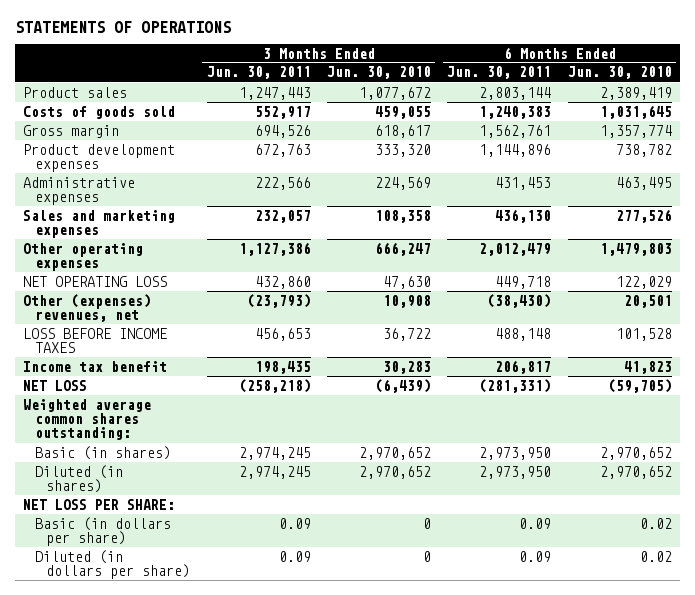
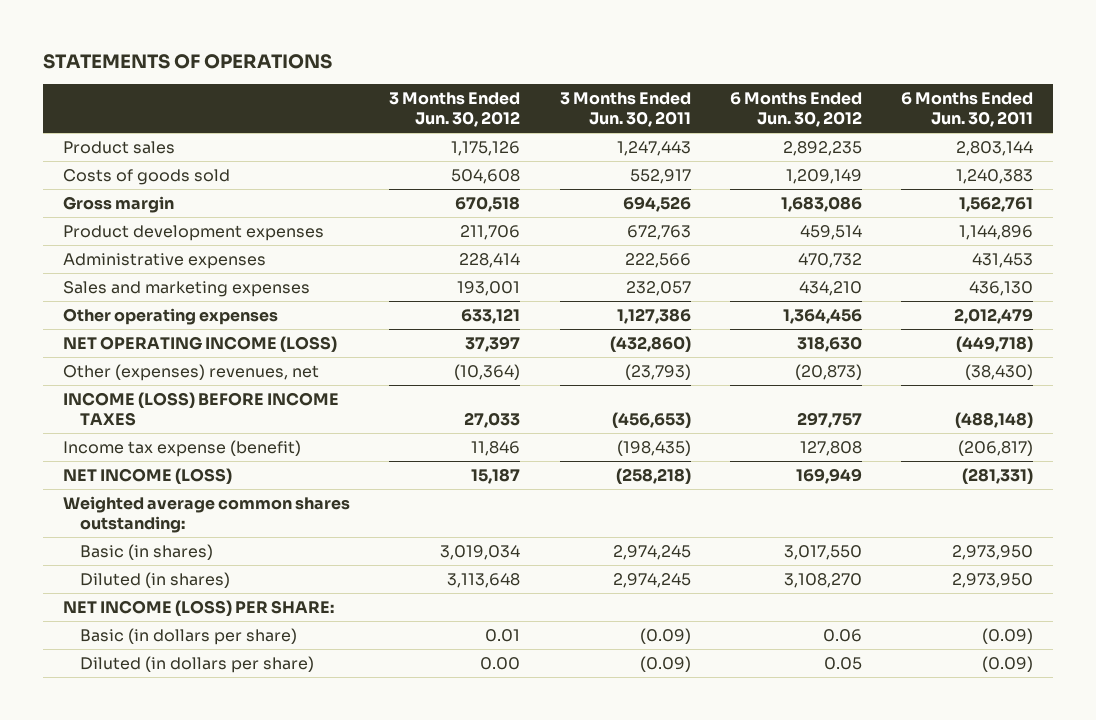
[327,66,432,80] Jun. 30, 2010 -> none
[567,66,672,80] Jun. 30, 2010 -> none
none -> [389,92,521,127] 3 Months Ended Jun. 30, 2012
none -> [730,92,863,127] 6 Months Ended Jun. 30, 2012
[23,275,168,287] NET OPERATING LOSS -> [63,335,338,352] NET OPERATING INCOME (LOSS)
[254,275,311,289] 432,860 -> [609,335,691,352] (432,860)
[495,275,552,289] 449,718 -> [956,335,1034,352] (449,718)
[23,327,168,354] LOSS BEFORE INCOME TAXES -> [63,391,340,426] INCOME (LOSS) BEFORE INCOME TAXES
[254,327,311,341] 456,653 -> [611,411,691,428] (456,653)
[495,327,552,341] 488,148 -> [955,411,1034,428] (488,148)
[23,360,168,372] Income tax benefit -> [63,439,302,457] Income tax expense (benefit)
[254,360,311,374] 198,435 -> [616,439,691,456] (198,435)
[495,359,552,374] 206,817 -> [958,439,1034,456] (206,817)
[23,379,88,391] NET LOSS -> [63,467,233,484] NET INCOME (LOSS)
[23,498,176,510] NET LOSS PER SHARE: -> [63,599,335,616] NET INCOME (LOSS) PER SHARE:
[278,517,311,529] 0.09 -> [639,627,691,644] (0.09)
[519,517,552,529] 0.09 -> [982,627,1034,644] (0.09)
[278,550,311,562] 0.09 -> [639,655,691,672] (0.09)
[519,550,552,562] 0.09 -> [982,655,1034,672] (0.09)

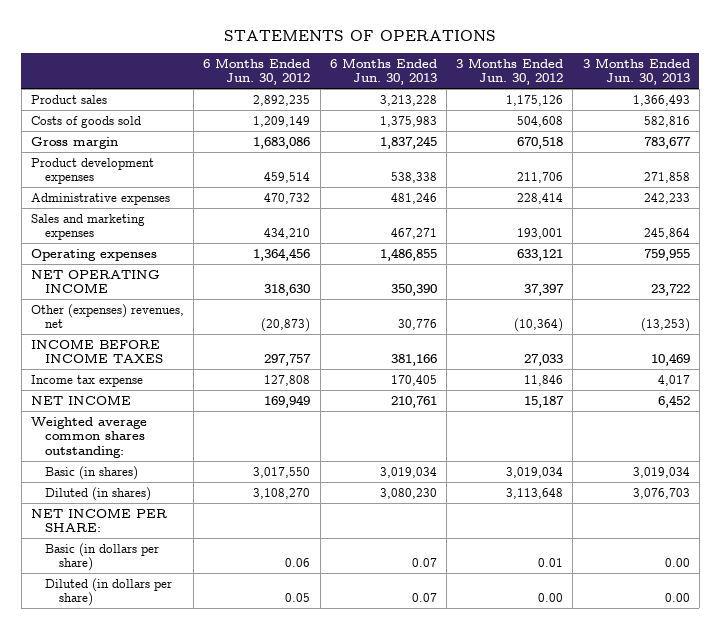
[559,92,691,127] 3 Months Ended Jun. 30, 2011 -> none
[901,92,1034,127] 6 Months Ended Jun. 30, 2011 -> none
none -> [329,57,437,86] 6 Months Ended Jun. 30, 2013
none -> [582,57,690,86] 3 Months Ended Jun. 30, 2013
[63,307,279,325] Other operating expenses -> [31,248,158,261] Operating expenses
[63,335,338,352] NET OPERATING INCOME (LOSS) -> [31,269,161,294] NET OPERATING INCOME
[63,391,340,426] INCOME (LOSS) BEFORE INCOME TAXES -> [31,338,164,364] INCOME BEFORE INCOME TAXES
[63,439,302,457] Income tax expense (benefit) -> [31,374,144,387] Income tax expense
[63,467,233,484] NET INCOME (LOSS) -> [31,394,132,405] NET INCOME
[63,599,335,616] NET INCOME (LOSS) PER SHARE: -> [31,507,168,533] NET INCOME PER SHARE:

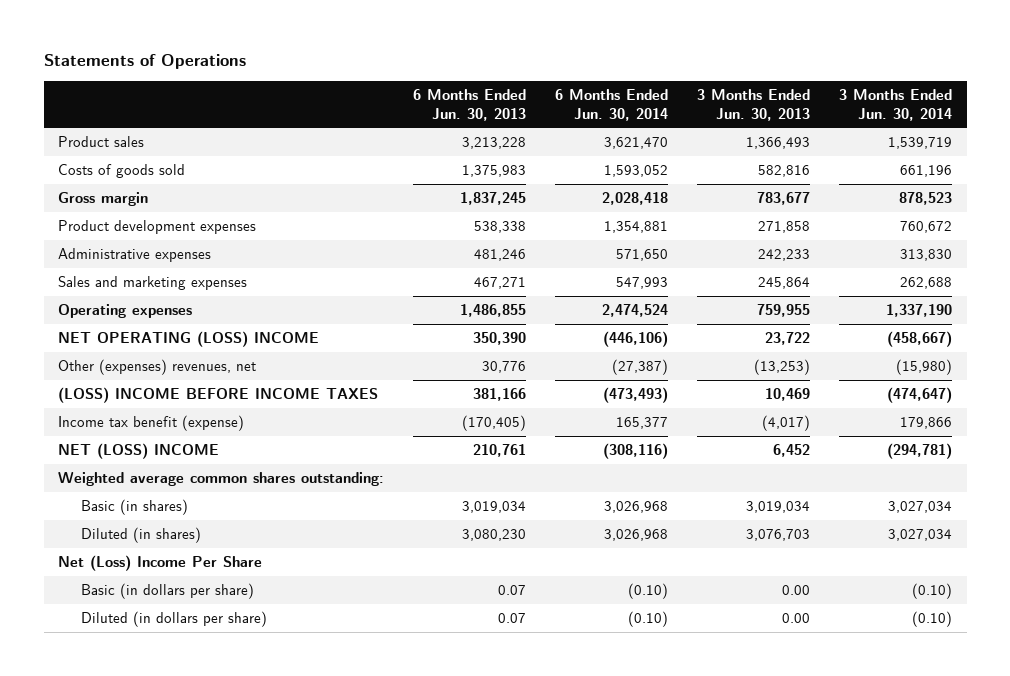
[224,29,497,41] STATEMENTS OF OPERATIONS -> [43,54,246,70] Statements of Operations
[203,57,311,86] 6 Months Ended Jun. 30, 2012 -> none
[456,57,564,86] 3 Months Ended Jun. 30, 2012 -> none
none -> [555,88,669,121] 6 Months Ended Jun. 30, 2014
none -> [839,88,953,121] 3 Months Ended Jun. 30, 2014
[31,269,161,294] NET OPERATING INCOME -> [58,330,320,347] NET OPERATING (LOSS) INCOME
[31,338,164,364] INCOME BEFORE INCOME TAXES -> [58,386,379,403] (LOSS) INCOME BEFORE INCOME TAXES
[31,374,144,387] Income tax expense -> [58,414,245,431] Income tax benefit (expense)
[390,374,437,386] 170,405 -> [462,414,527,431] (170,405)
[657,374,690,386] 4,017 -> [762,414,811,431] (4,017)
[31,394,132,405] NET INCOME -> [58,442,220,459] NET (LOSS) INCOME
[31,507,168,533] NET INCOME PER SHARE: -> [58,554,263,571] Net (Loss) Income Per Share

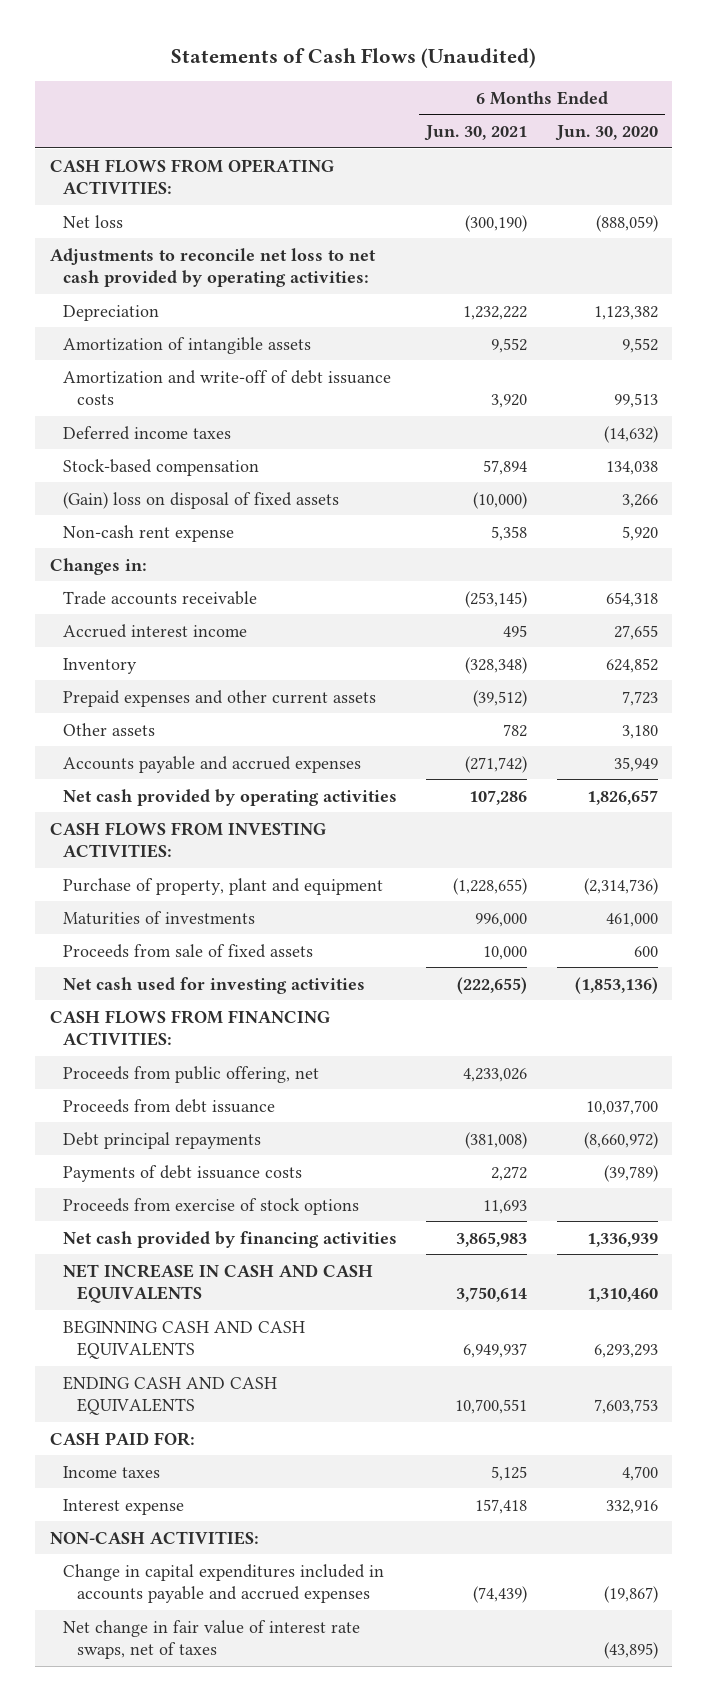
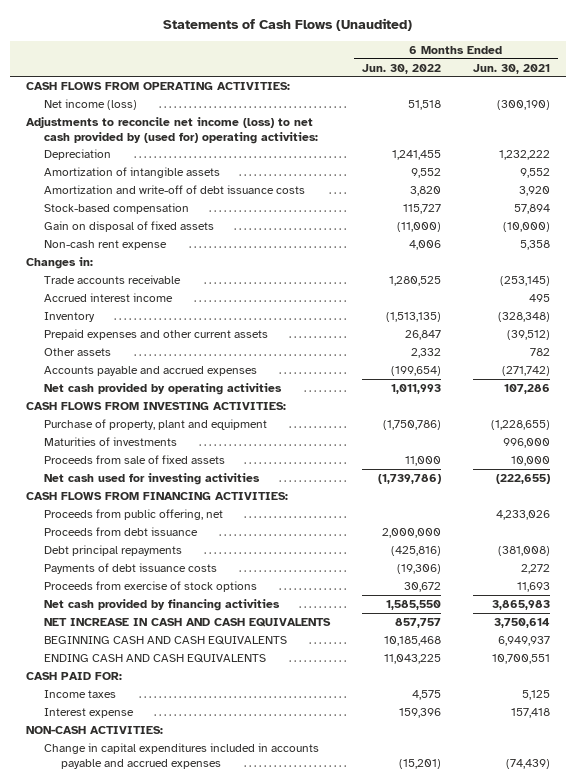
[554,124,658,141] Jun. 30, 2020 -> none
none -> [361,63,441,74] Jun. 30, 2022
[63,214,124,228] Net loss -> [43,99,137,111] Net income (loss)
[49,247,376,288] Adjustments to reconcile net loss to net cash provided by operating activities: -> [26,117,318,144] Adjustments to reconcile net income (loss) to net cash provided by (used for) operating activities:
[63,425,232,440] Deferred income taxes -> none
[63,491,340,509] (Gain) loss on disposal of fixed assets -> [43,221,214,233] Gain on disposal of fixed assets
[63,1619,361,1660] Net change in fair value of interest rate swaps, net of taxes -> none

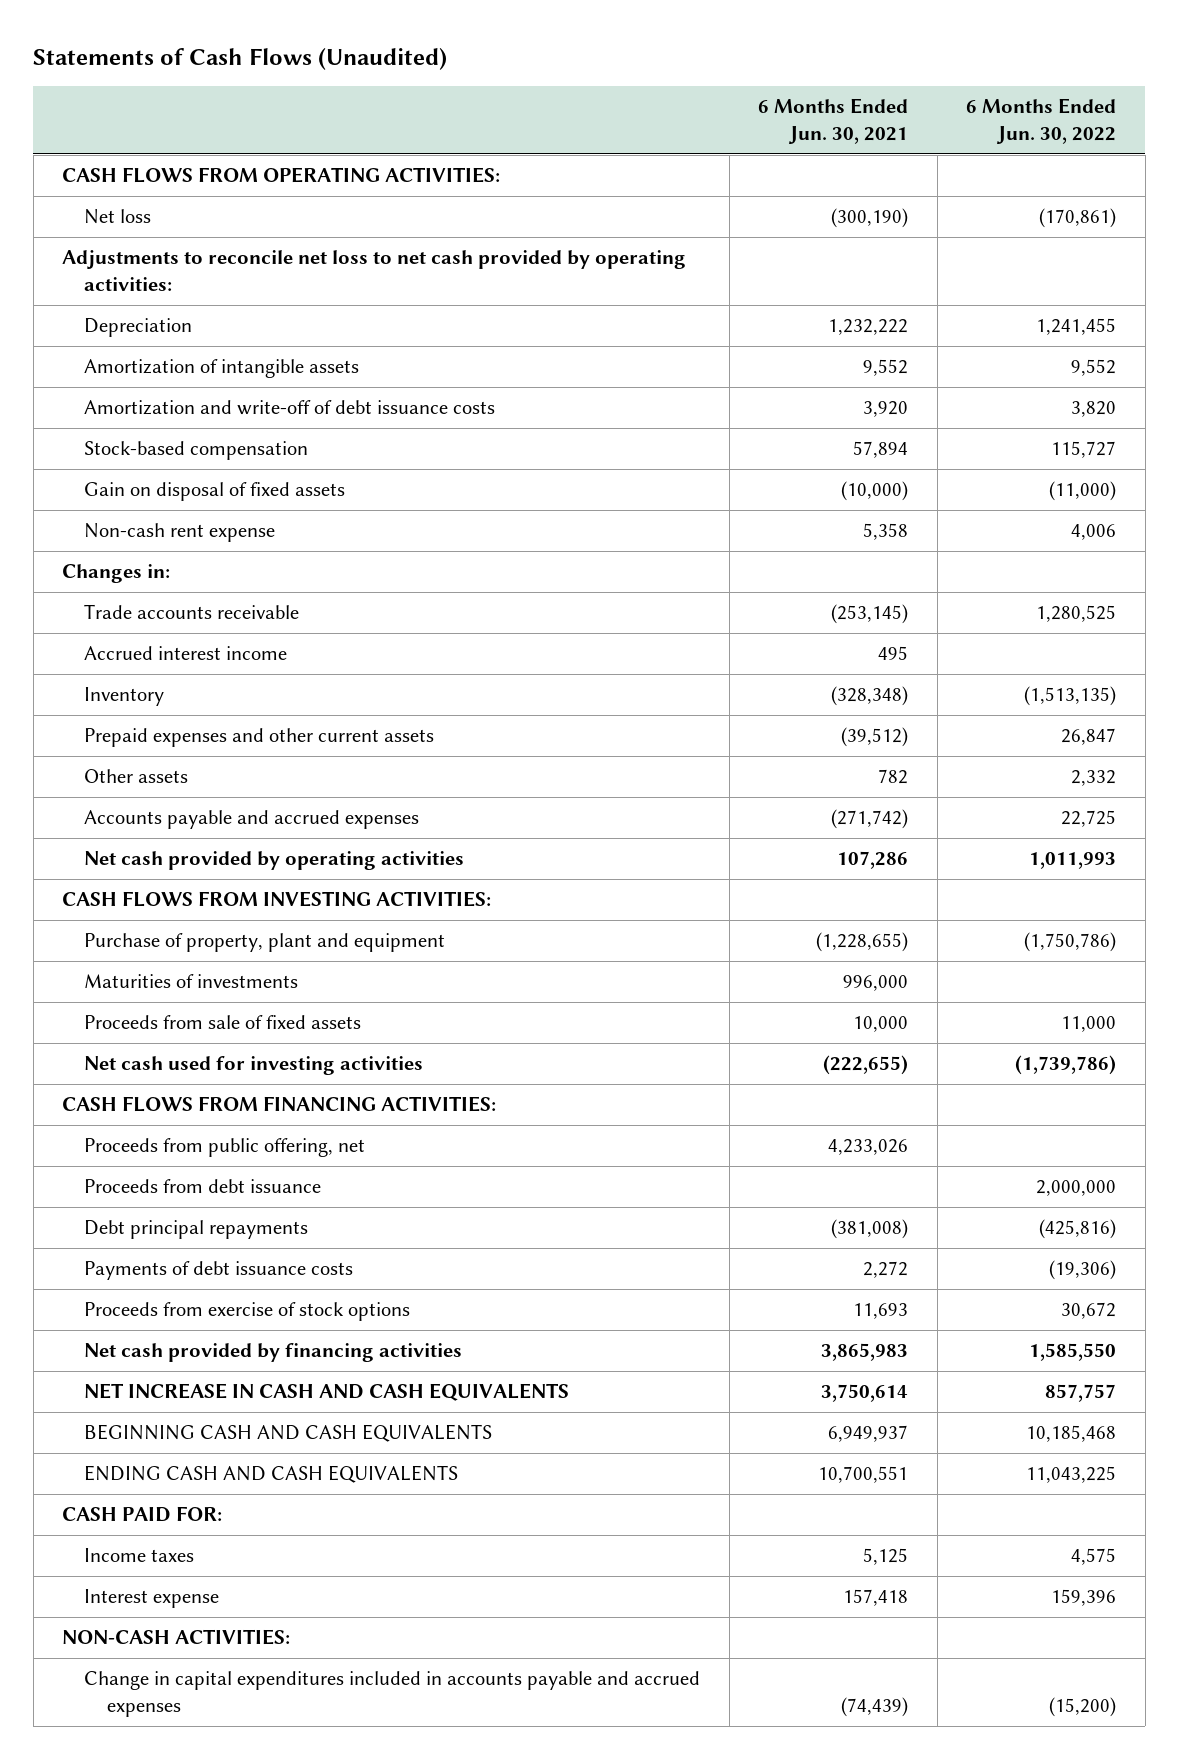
[43,99,137,111] Net income (loss) -> [84,209,152,225] Net loss
[407,100,441,111] 51,518 -> [1039,208,1117,229] (170,861)
[26,117,318,144] Adjustments to reconcile net income (loss) to net cash provided by (used for) operating activities: -> [62,250,687,291] Adjustments to reconcile net loss to net cash provided by operating activities:
[390,366,441,377] (199,654) -> [1061,810,1117,828] 22,725
[398,758,441,769] (15,201) -> [1049,1696,1117,1717] (15,200)

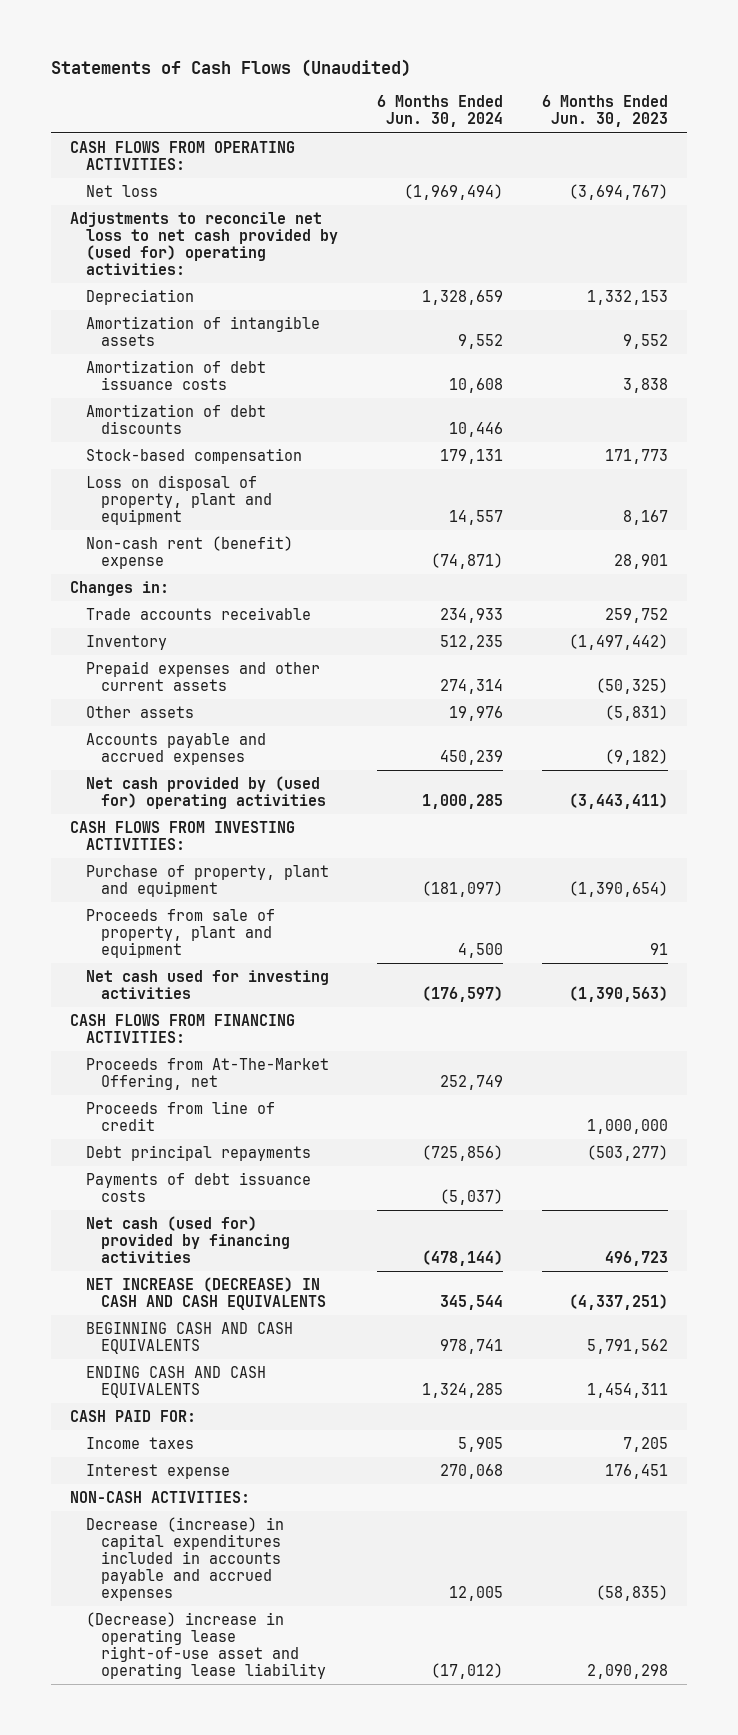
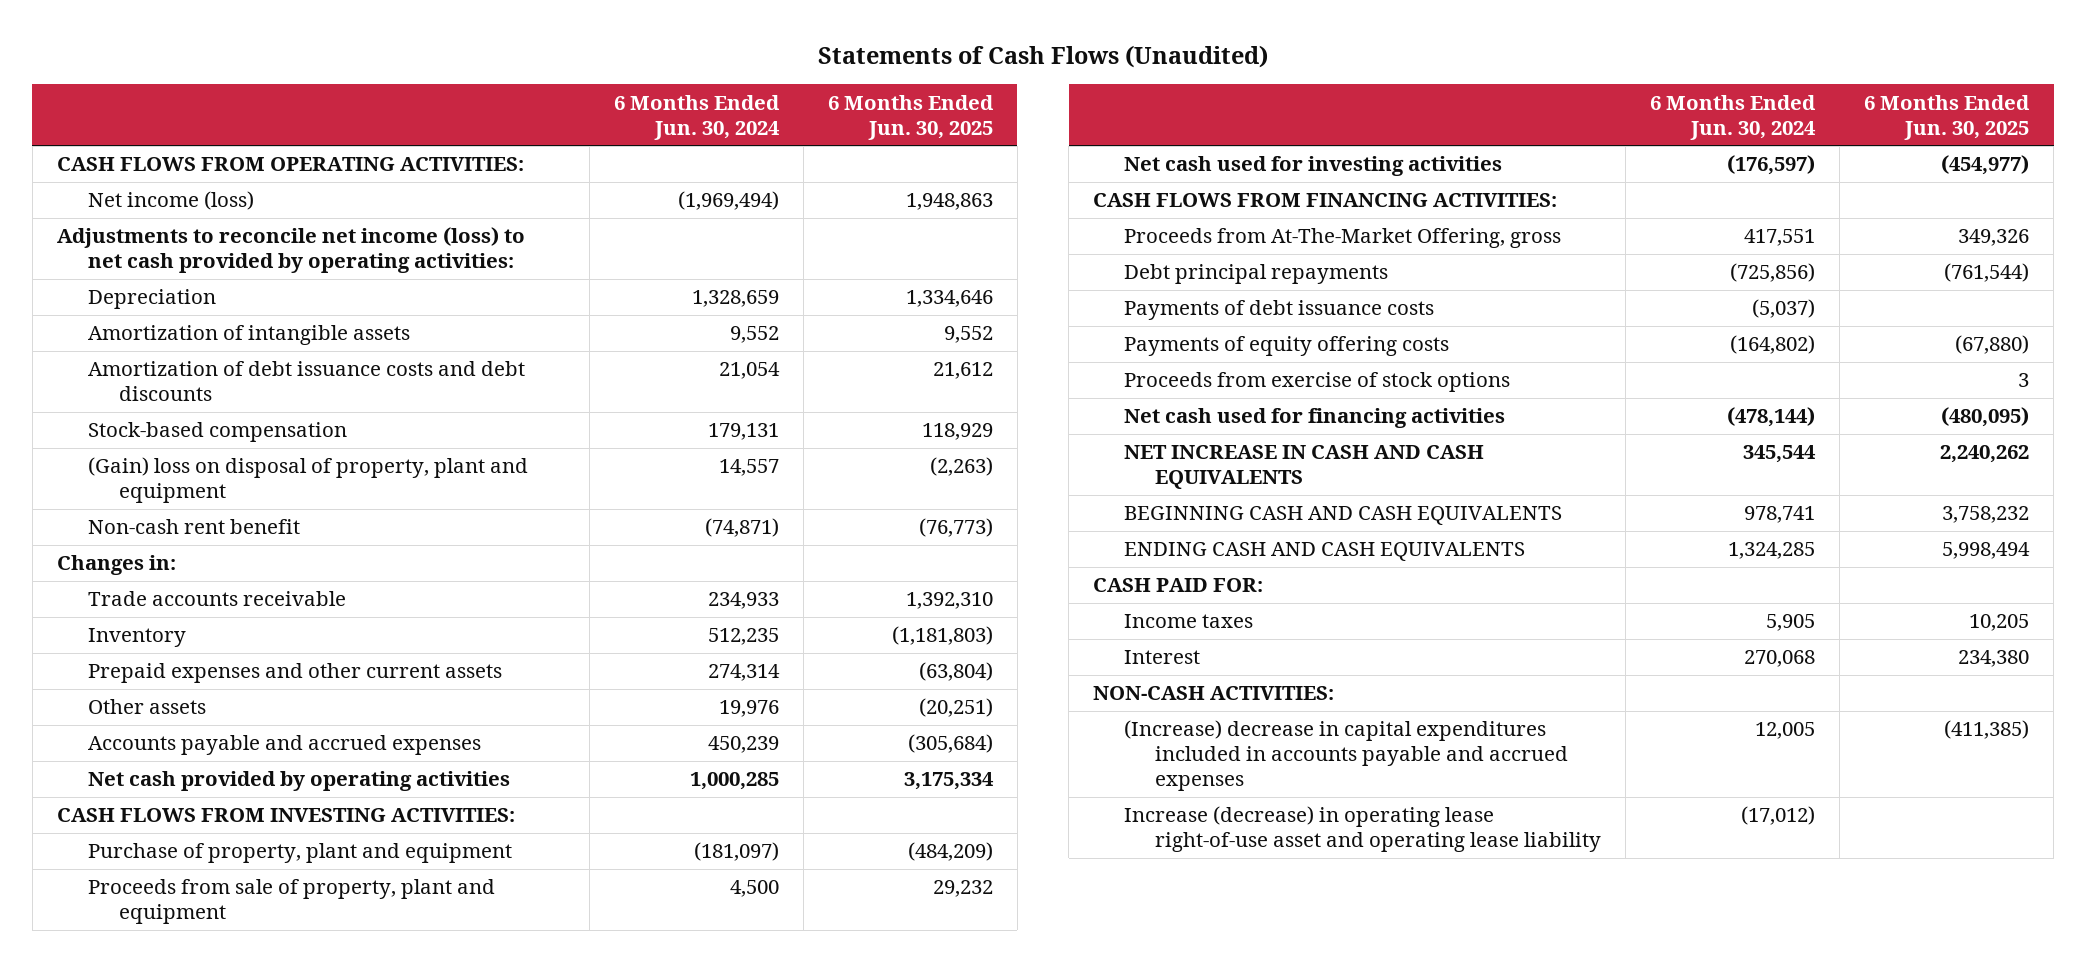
[541,95,668,128] 6 Months Ended Jun. 30, 2023 -> none
none -> [827,94,994,140] 6 Months Ended Jun. 30, 2025
[85,184,158,197] Net loss -> [87,191,254,211] Net income (loss)
[70,211,338,276] Adjustments to reconcile net loss to net cash provided by (used for) operating activities: -> [56,227,525,274] Adjustments to reconcile net income (loss) to net cash provided by operating activities:
[85,403,266,435] Amortization of debt discounts -> none
[85,359,266,391] Amortization of debt issuance costs -> [87,361,525,402] Amortization of debt issuance costs and debt discounts
[448,378,503,394] 10,608 -> [718,362,780,380] 21,054
[85,474,272,526] Loss on disposal of property, plant and equipment -> [87,457,528,504] (Gain) loss on disposal of property, plant and equipment
[85,535,293,570] Non-cash rent (benefit) expense -> [87,519,300,535] Non-cash rent benefit
[85,775,326,810] Net cash provided by (used for) operating activities -> [87,771,510,792] Net cash provided by operating activities
[85,1100,275,1132] Proceeds from line of credit -> none
[85,1057,329,1091] Proceeds from At-The-Market Offering, net -> [1123,228,1561,249] Proceeds from At-The-Market Offering, gross
[439,1075,503,1091] 252,749 -> [1744,229,1816,247] 417,551
none -> [1123,336,1449,357] Payments of equity offering costs
none -> [1123,372,1510,393] Proceeds from exercise of stock options
[85,1215,290,1264] Net cash (used for) provided by financing activities -> [1123,408,1505,429] Net cash used for financing activities
[85,1276,326,1311] NET INCREASE (DECREASE) IN CASH AND CASH EQUIVALENTS -> [1123,445,1484,490] NET INCREASE IN CASH AND CASH EQUIVALENTS
[85,1463,230,1479] Interest expense -> [1123,650,1200,665] Interest
[85,1516,284,1602] Decrease (increase) in capital expenditures included in accounts payable and accrued expenses -> [1123,720,1568,792] (Increase) decrease in capital expenditures included in accounts payable and accrued expenses
[85,1611,326,1680] (Decrease) increase in operating lease right-of-use asset and operating lease liability -> [1123,806,1601,853] Increase (decrease) in operating lease right-of-use asset and operating lease liability

